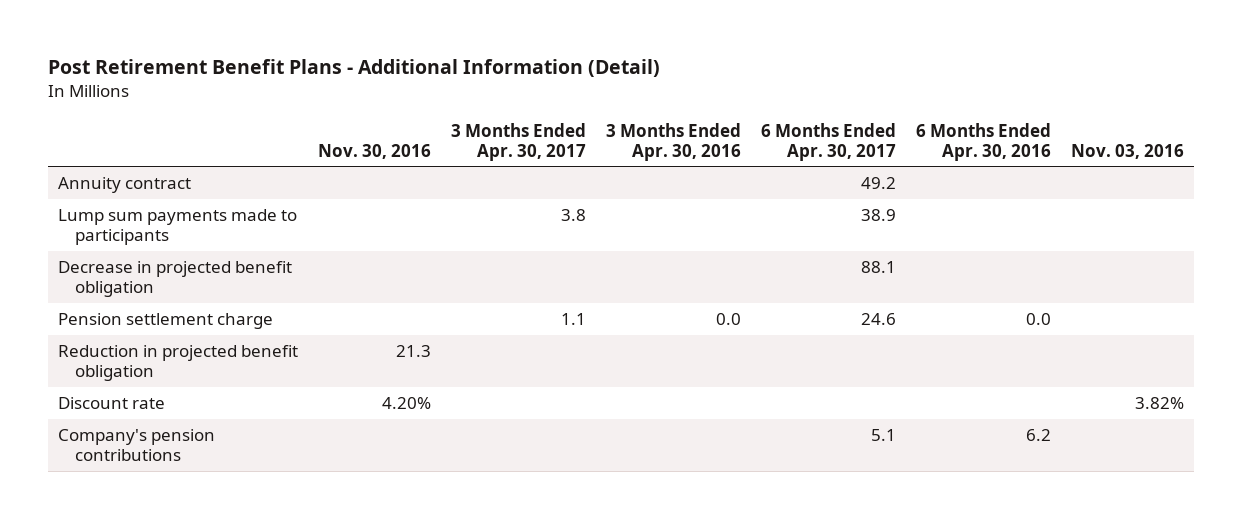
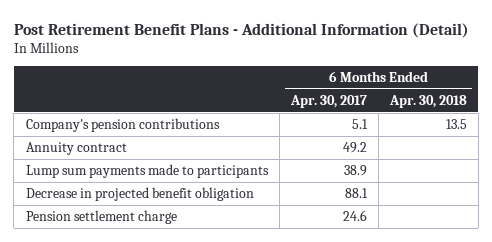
[317,143,431,159] Nov. 30, 2016 -> none
[450,122,586,161] 3 Months Ended Apr. 30, 2017 -> none
[605,122,741,161] 3 Months Ended Apr. 30, 2016 -> none
[916,122,1052,161] 6 Months Ended Apr. 30, 2016 -> none
[1071,143,1185,159] Nov. 03, 2016 -> none
none -> [388,94,467,108] Apr. 30, 2018
[57,429,215,462] Company's pension contributions -> [25,118,220,133] Company's pension contributions
[57,345,298,382] Reduction in projected benefit obligation -> none
[57,397,165,410] Discount rate -> none

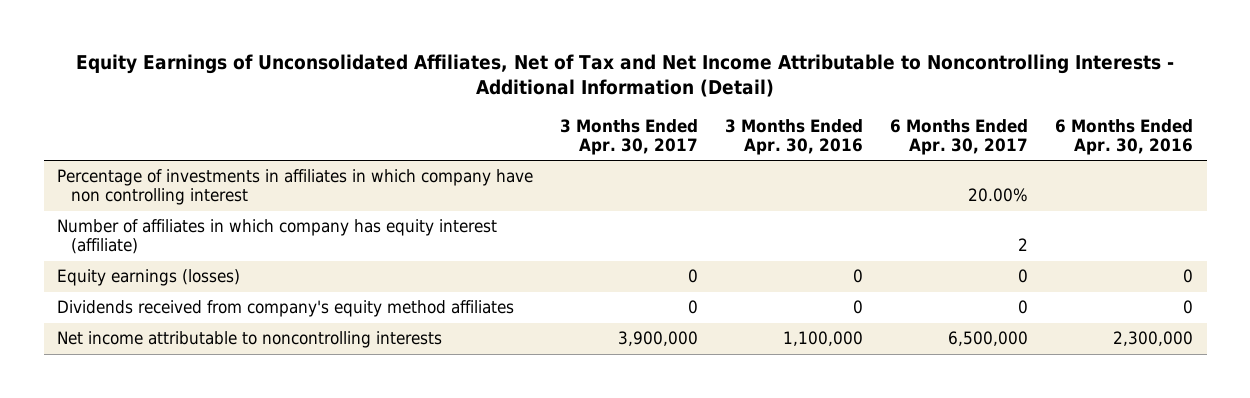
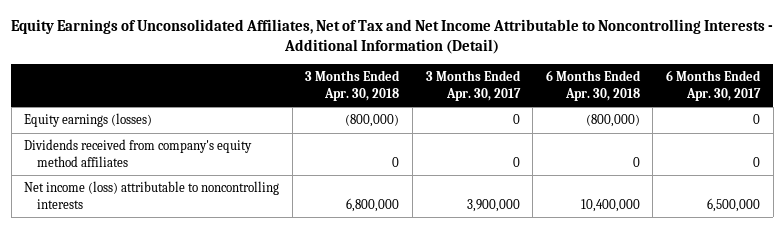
[725,119,864,155] 3 Months Ended Apr. 30, 2016 -> none
[1055,119,1194,155] 6 Months Ended Apr. 30, 2016 -> none
none -> [305,70,401,101] 3 Months Ended Apr. 30, 2018
none -> [545,70,641,101] 6 Months Ended Apr. 30, 2018
[57,169,534,206] Percentage of investments in affiliates in which company have non controlling interest -> none
[57,219,498,255] Number of affiliates in which company has equity interest (affiliate) -> none
[57,331,443,349] Net income attributable to noncontrolling interests -> [24,181,280,209] Net income (loss) attributable to noncontrolling interests

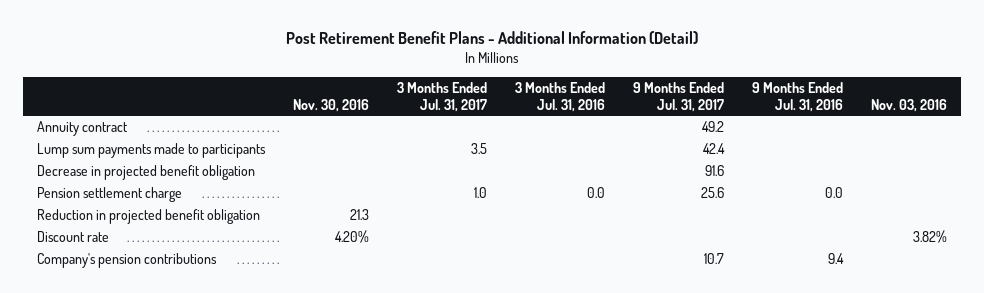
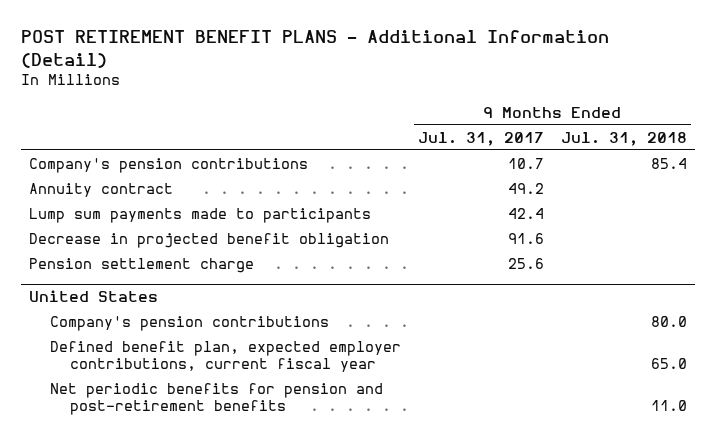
[285,31,698,45] Post Retirement Benefit Plans - Additional Information (Detail) -> [20,30,609,68] POST RETIREMENT BENEFIT PLANS - Additional Information (Detail)
[292,98,369,112] Nov. 30, 2016 -> none
[396,81,487,112] 3 Months Ended Jul. 31, 2017 -> none
[514,81,605,112] 3 Months Ended Jul. 31, 2016 -> none
[752,81,844,112] 9 Months Ended Jul. 31, 2016 -> none
[871,98,948,112] Nov. 03, 2016 -> none
none -> [560,131,687,146] Jul. 31, 2018
[36,252,217,268] Company's pension contributions -> [29,157,309,173] Company's pension contributions
[36,208,260,224] Reduction in projected benefit obligation -> none
[36,230,109,242] Discount rate -> none
none -> [29,290,159,303] United States
none -> [49,315,329,331] Company's pension contributions
none -> [49,340,401,372] Defined benefit plan, expected employer contributions, current fiscal year
none -> [49,382,383,415] Net periodic benefits for pension and post-retirement benefits

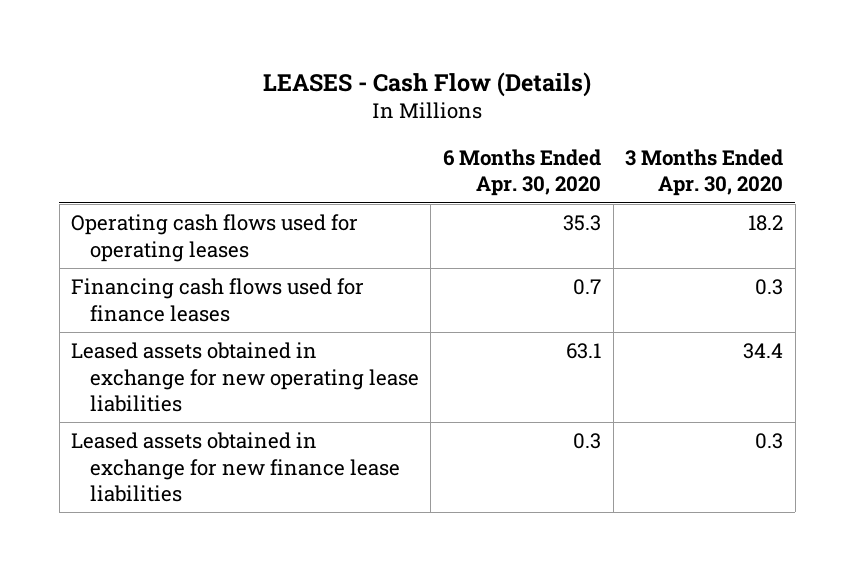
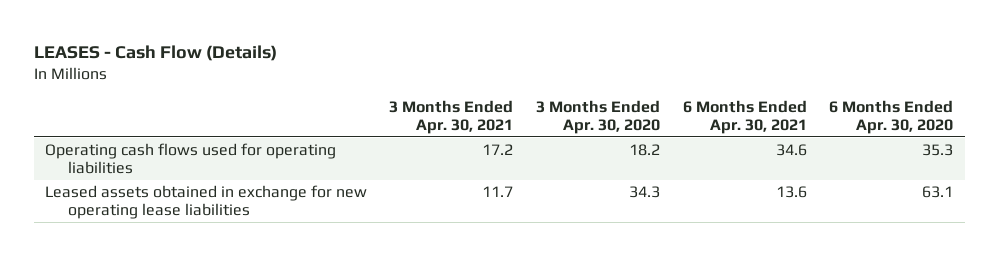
none -> [389,100,514,135] 3 Months Ended Apr. 30, 2021
none -> [682,100,807,135] 6 Months Ended Apr. 30, 2021
[71,278,365,322] Financing cash flows used for finance leases -> none
[71,432,400,502] Leased assets obtained in exchange for new finance lease liabilities -> none
[71,214,359,262] Operating cash flows used for operating leases -> [44,142,336,175] Operating cash flows used for operating liabilities
[743,343,784,360] 34.4 -> [629,185,661,198] 34.3

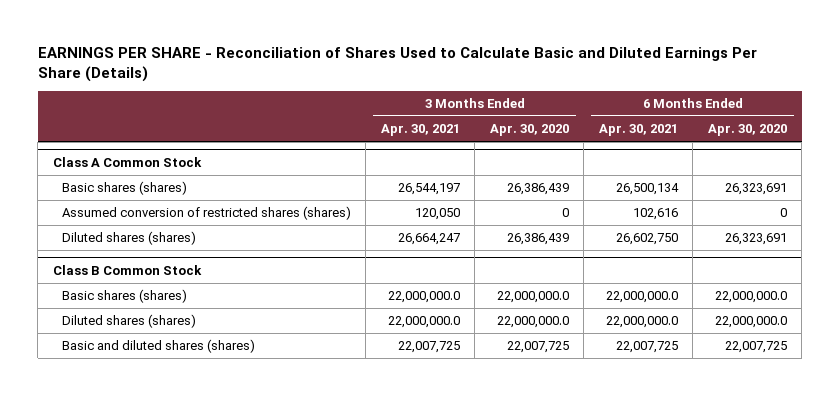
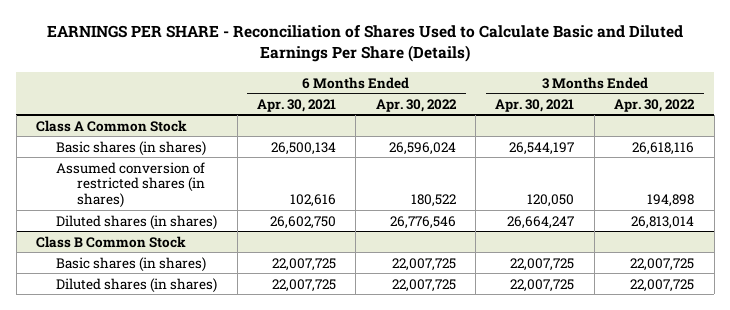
[489,124,569,137] Apr. 30, 2020 -> none
[707,124,787,137] Apr. 30, 2020 -> none
none -> [375,98,457,112] Apr. 30, 2022
none -> [614,98,696,112] Apr. 30, 2022
[61,181,187,196] Basic shares (shares) -> [56,140,207,156] Basic shares (in shares)
[61,206,351,221] Assumed conversion of restricted shares (shares) -> [56,161,206,209] Assumed conversion of restricted shares (in shares)
[61,231,196,246] Diluted shares (shares) -> [56,214,218,230] Diluted shares (in shares)
[61,339,255,354] Basic and diluted shares (shares) -> none
[61,289,187,304] Basic shares (shares) -> [56,256,207,272] Basic shares (in shares)
[387,291,460,304] 22,000,000.0 -> [510,257,575,271] 22,007,725
[605,291,678,304] 22,000,000.0 -> [271,257,336,271] 22,007,725
[61,314,196,329] Diluted shares (shares) -> [56,277,218,293] Diluted shares (in shares)
[387,316,460,329] 22,000,000.0 -> [510,278,575,292] 22,007,725
[605,316,678,329] 22,000,000.0 -> [271,278,336,292] 22,007,725

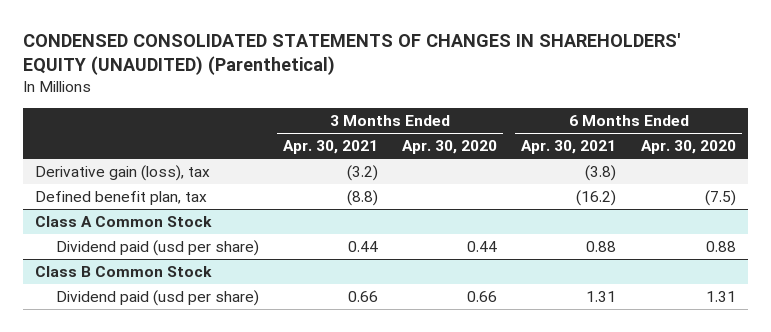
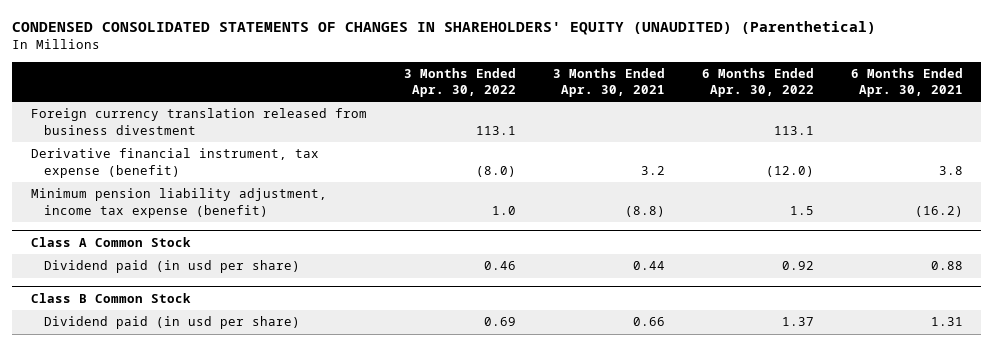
[402,140,498,155] Apr. 30, 2020 -> none
[640,140,736,155] Apr. 30, 2020 -> none
none -> [403,67,516,98] 3 Months Ended Apr. 30, 2022
none -> [701,67,814,98] 6 Months Ended Apr. 30, 2022
none -> [30,108,367,135] Foreign currency translation released from business divestment
[35,165,211,182] Derivative gain (loss), tax -> [30,148,319,178] Derivative financial instrument, tax expense (benefit)
[347,165,379,182] (3.2) -> [640,165,665,175] 3.2
[585,165,617,182] (3.8) -> [938,165,963,175] 3.8
[35,191,208,206] Defined benefit plan, tax -> [30,188,327,218] Minimum pension liability adjustment, income tax expense (benefit)
[55,240,259,257] Dividend paid (usd per share) -> [44,260,301,274] Dividend paid (in usd per share)
[55,290,259,307] Dividend paid (usd per share) -> [44,316,301,330] Dividend paid (in usd per share)

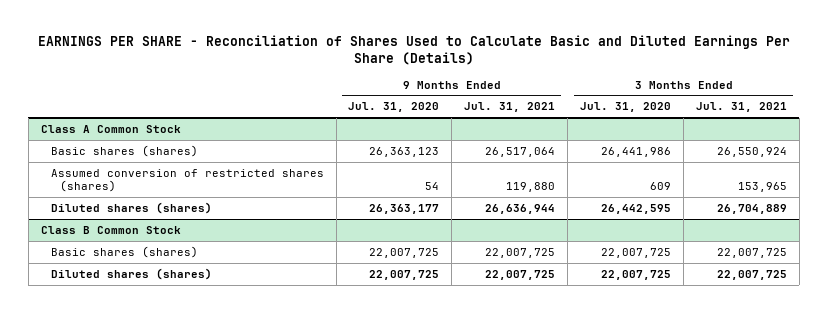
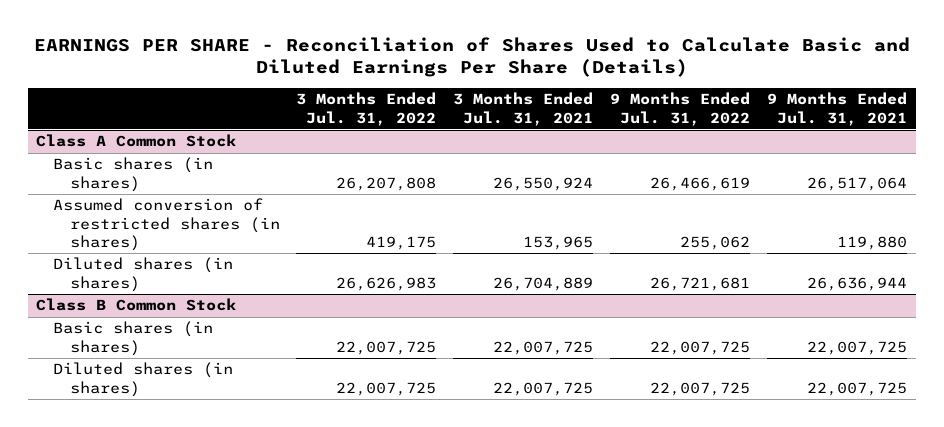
[348,102,440,113] Jul. 31, 2020 -> none
[580,102,672,113] Jul. 31, 2020 -> none
none -> [296,92,437,126] 3 Months Ended Jul. 31, 2022
none -> [610,92,751,126] 9 Months Ended Jul. 31, 2022
[50,144,198,157] Basic shares (shares) -> [52,157,213,192] Basic shares (in shares)
[50,168,324,193] Assumed conversion of restricted shares (shares) -> [52,198,280,251] Assumed conversion of restricted shares (in shares)
[50,201,212,214] Diluted shares (shares) -> [52,257,233,292] Diluted shares (in shares)
[50,245,198,258] Basic shares (shares) -> [52,321,213,356] Basic shares (in shares)
[50,267,212,280] Diluted shares (shares) -> [52,362,233,397] Diluted shares (in shares)

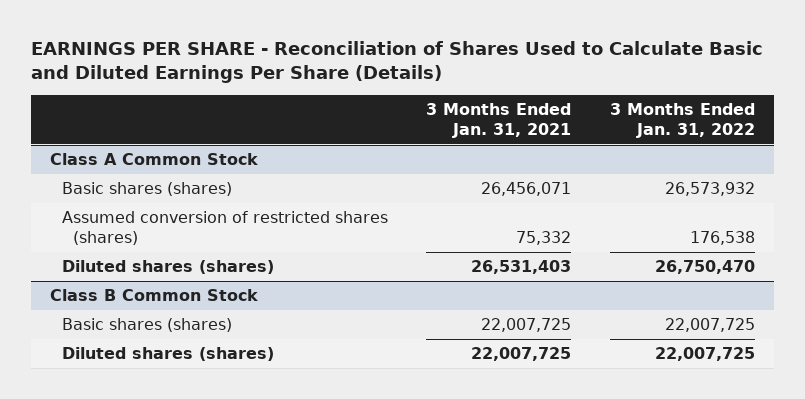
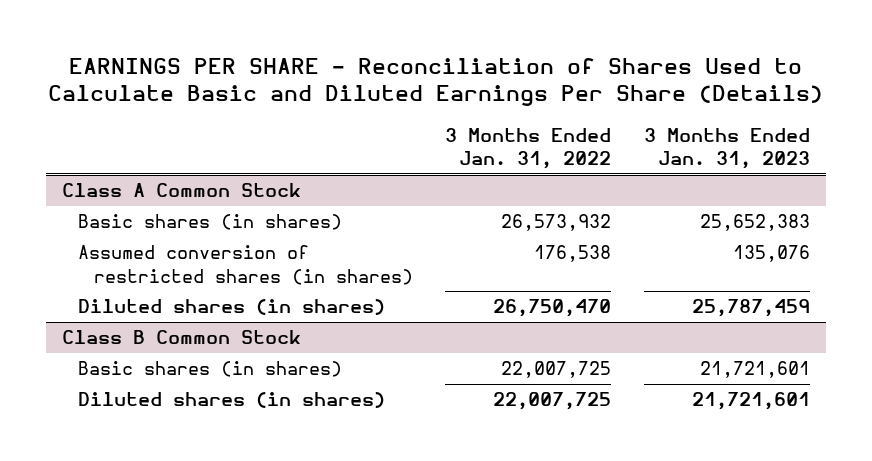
[426,103,572,139] 3 Months Ended Jan. 31, 2021 -> none
none -> [643,127,810,169] 3 Months Ended Jan. 31, 2023
[61,182,232,197] Basic shares (shares) -> [77,214,342,231] Basic shares (in shares)
[61,211,388,246] Assumed conversion of restricted shares (shares) -> [77,245,413,285] Assumed conversion of restricted shares (in shares)
[61,260,274,275] Diluted shares (shares) -> [77,299,385,316] Diluted shares (in shares)
[61,318,232,333] Basic shares (shares) -> [77,361,342,378] Basic shares (in shares)
[61,347,274,362] Diluted shares (shares) -> [77,392,385,409] Diluted shares (in shares)

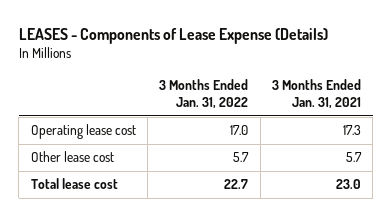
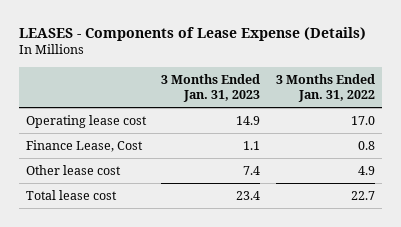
[272,79,362,110] 3 Months Ended Jan. 31, 2021 -> none
none -> [161,73,261,103] 3 Months Ended Jan. 31, 2023
none -> [26,139,144,152] Finance Lease, Cost
[233,152,250,163] 5.7 -> [357,165,375,175] 4.9

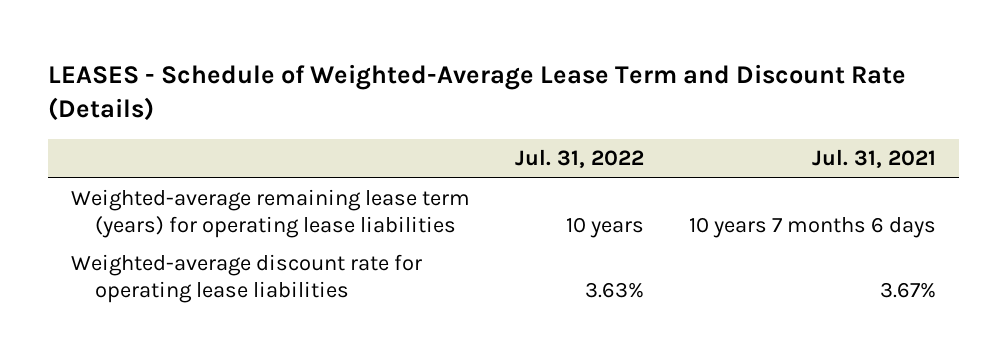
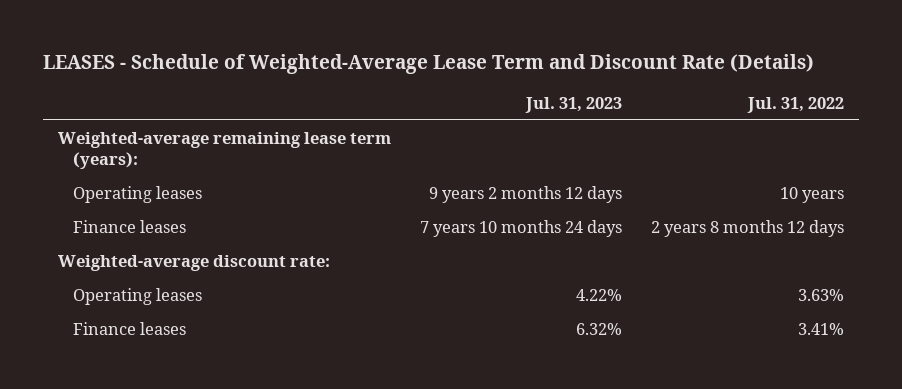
[812,149,937,169] Jul. 31, 2021 -> none
none -> [524,96,622,113] Jul. 31, 2023
none -> [57,132,391,169] Weighted-average remaining lease term (years):
[70,189,470,239] Weighted-average remaining lease term (years) for operating lease liabilities -> [73,186,203,204] Operating leases
none -> [73,220,187,234] Finance leases
none -> [57,255,330,272] Weighted-average discount rate:
[70,254,422,304] Weighted-average discount rate for operating lease liabilities -> [73,288,203,306] Operating leases
none -> [73,322,187,336] Finance leases

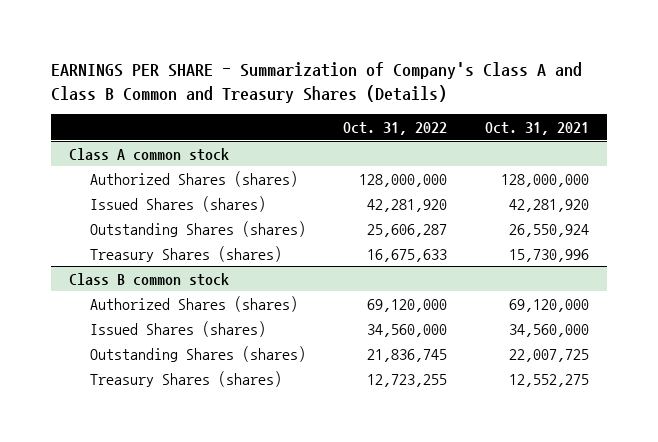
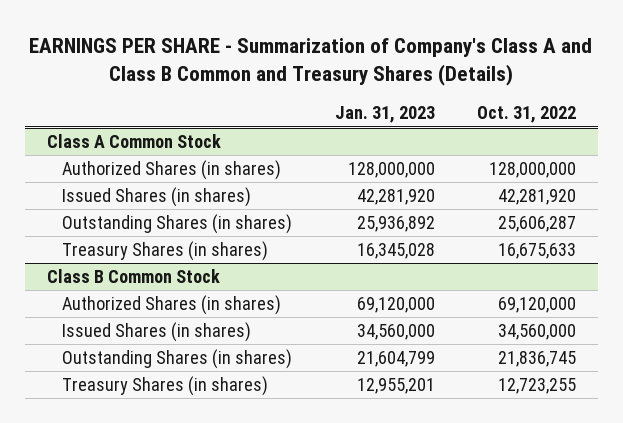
[484,121,589,135] Oct. 31, 2021 -> none
none -> [334,106,435,124] Jan. 31, 2023
[69,147,230,161] Class A common stock -> [46,133,221,148] Class A Common Stock
[89,170,298,187] Authorized Shares (shares) -> [62,159,282,180] Authorized Shares (in shares)
[89,195,266,212] Issued Shares (shares) -> [62,186,252,207] Issued Shares (in shares)
[89,220,306,237] Outstanding Shares (shares) -> [62,213,293,234] Outstanding Shares (in shares)
[89,245,282,262] Treasury Shares (shares) -> [62,240,269,261] Treasury Shares (in shares)
[69,272,230,286] Class B common stock -> [46,268,220,283] Class B Common Stock
[89,295,298,312] Authorized Shares (shares) -> [62,294,282,315] Authorized Shares (in shares)
[89,320,266,337] Issued Shares (shares) -> [62,321,252,342] Issued Shares (in shares)
[89,345,306,362] Outstanding Shares (shares) -> [62,348,293,369] Outstanding Shares (in shares)
[89,370,282,387] Treasury Shares (shares) -> [62,375,269,396] Treasury Shares (in shares)

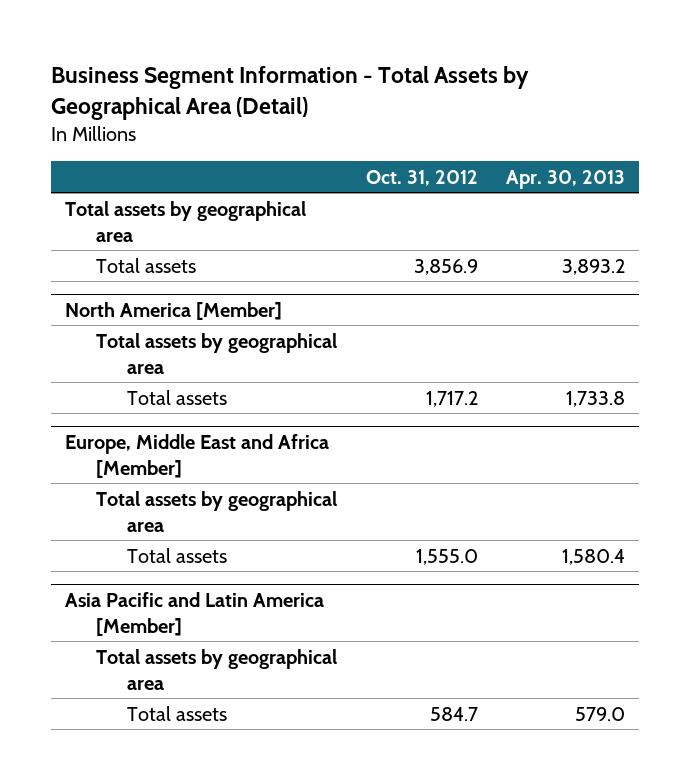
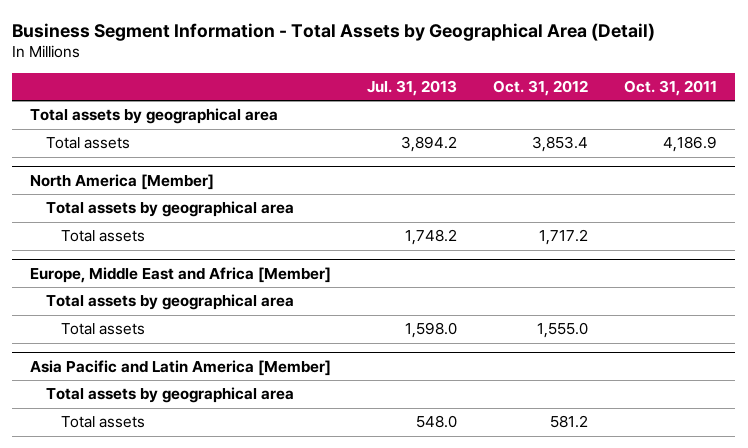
[505,169,625,189] Apr. 30, 2013 -> none
none -> [367,80,458,97] Jul. 31, 2013
none -> [624,80,718,97] Oct. 31, 2011
[413,258,478,275] 3,856.9 -> [532,136,589,153] 3,853.4
[429,706,478,721] 584.7 -> [550,415,589,429] 581.2

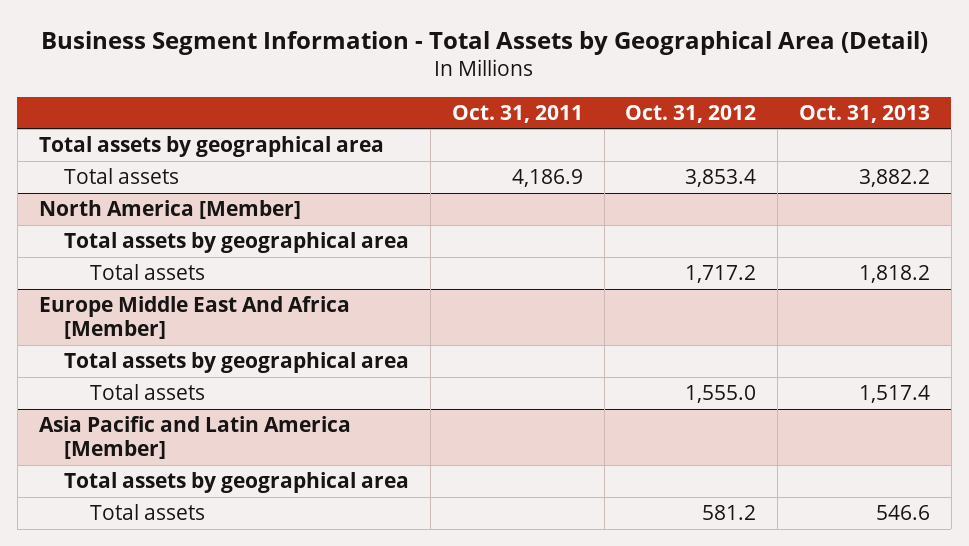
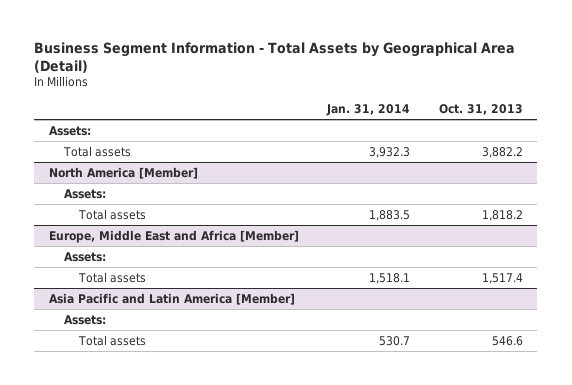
[451,104,583,123] Oct. 31, 2011 -> none
[625,104,757,123] Oct. 31, 2012 -> none
none -> [326,104,411,117] Jan. 31, 2014
[38,136,384,158] Total assets by geographical area -> [48,125,91,136] Assets:
[64,232,410,254] Total assets by geographical area -> [63,188,106,199] Assets:
[38,296,350,340] Europe Middle East And Africa [Member] -> [48,229,299,243] Europe, Middle East and Africa [Member]
[64,352,410,374] Total assets by geographical area -> [63,251,106,262] Assets:
[64,472,410,494] Total assets by geographical area -> [63,314,106,325] Assets:

